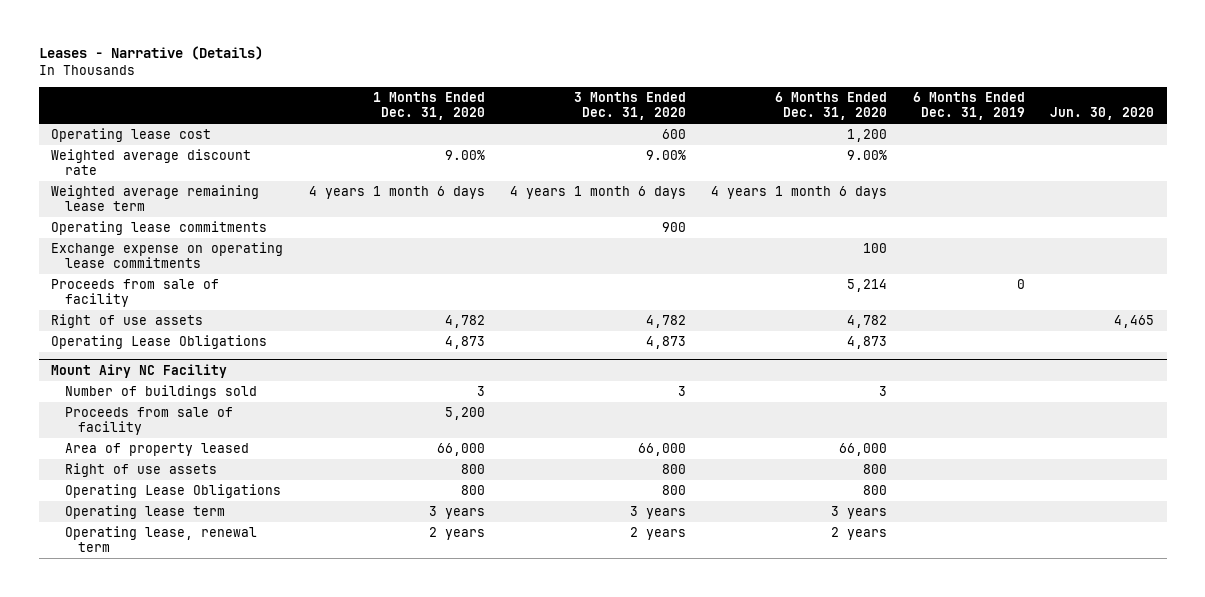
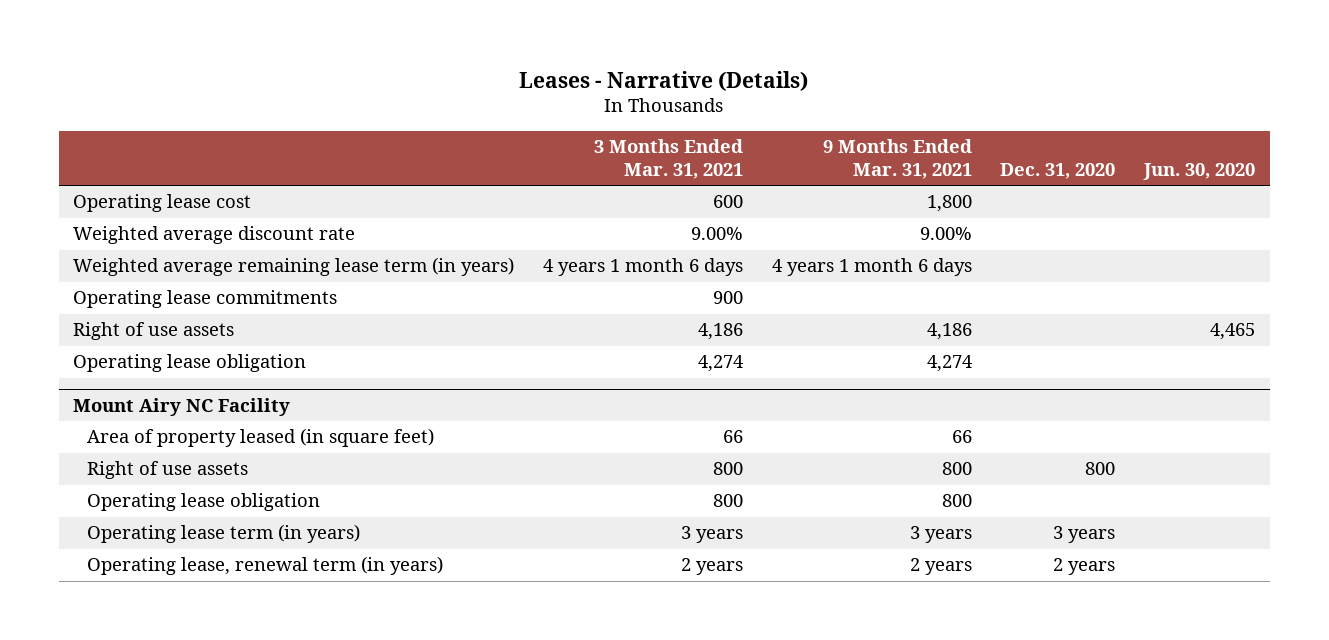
[372,91,485,121] 1 Months Ended Dec. 31, 2020 -> none
[574,91,687,121] 3 Months Ended Dec. 31, 2020 -> none
[775,91,888,121] 6 Months Ended Dec. 31, 2020 -> none
[912,91,1025,121] 6 Months Ended Dec. 31, 2019 -> none
none -> [594,139,744,180] 3 Months Ended Mar. 31, 2021
none -> [822,139,972,180] 9 Months Ended Mar. 31, 2021
none -> [1000,163,1116,180] Dec. 31, 2020
[51,184,260,212] Weighted average remaining lease term -> [73,257,515,277] Weighted average remaining lease term (in years)
[51,241,284,269] Exchange expense on operating lease commitments -> none
[51,278,220,308] Proceeds from sale of facility -> none
[51,334,268,349] Operating Lease Obligations -> [73,354,307,373] Operating lease obligation
[64,384,257,399] Number of buildings sold -> none
[64,406,233,436] Proceeds from sale of facility -> none
[64,442,249,456] Area of property leased -> [87,428,435,448] Area of property leased (in square feet)
[64,483,281,498] Operating Lease Obligations -> [87,493,321,512] Operating lease obligation
[64,504,225,519] Operating lease term -> [87,524,361,544] Operating lease term (in years)
[64,525,257,553] Operating lease, renewal term -> [87,556,444,576] Operating lease, renewal term (in years)

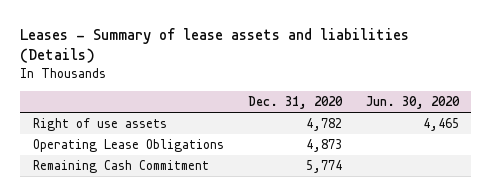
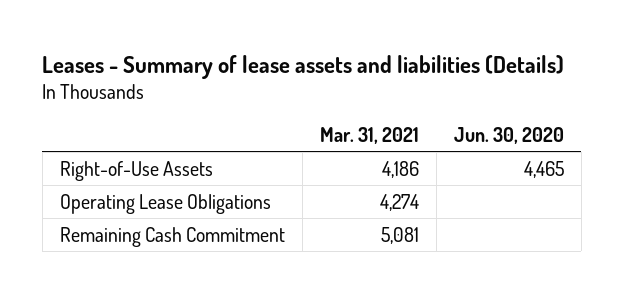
[247,95,343,109] Dec. 31, 2020 -> none
none -> [319,126,419,144] Mar. 31, 2021
[32,118,167,132] Right of use assets -> [59,160,213,181] Right-of-Use Assets

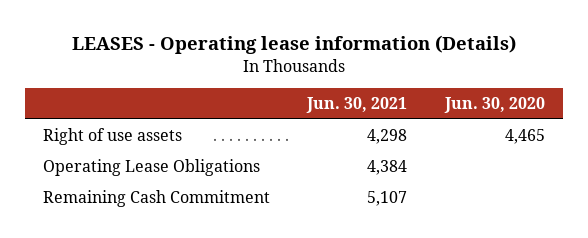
[42,54,565,79] Leases - Summary of lease assets and liabilities (Details) -> [71,34,516,54] LEASES - Operating lease information (Details)
[319,126,419,144] Mar. 31, 2021 -> none
none -> [306,97,408,114] Jun. 30, 2021
[59,160,213,181] Right-of-Use Assets -> [43,128,183,146] Right of use assets

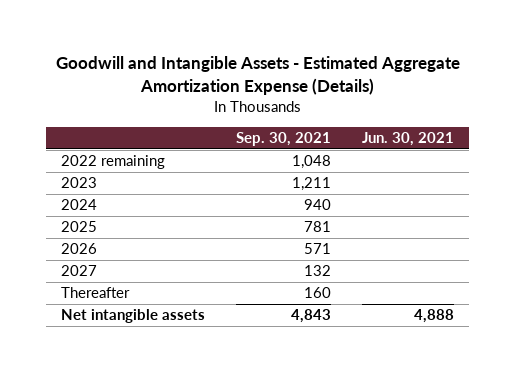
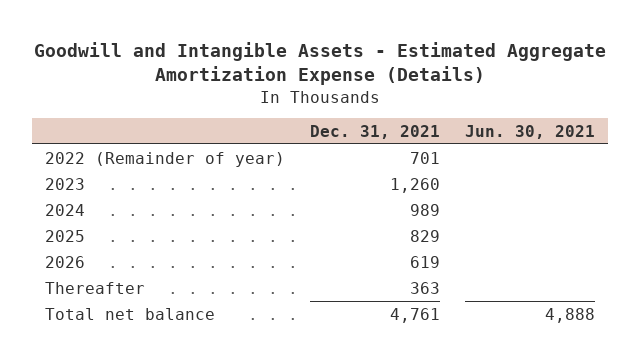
[236,132,332,147] Sep. 30, 2021 -> none
none -> [310,124,441,139] Dec. 31, 2021
[61,155,166,170] 2022 remaining -> [44,151,285,167] 2022 (Remainder of year)
[61,265,98,277] 2027 -> none
[61,309,206,324] Net intangible assets -> [44,307,215,320] Total net balance

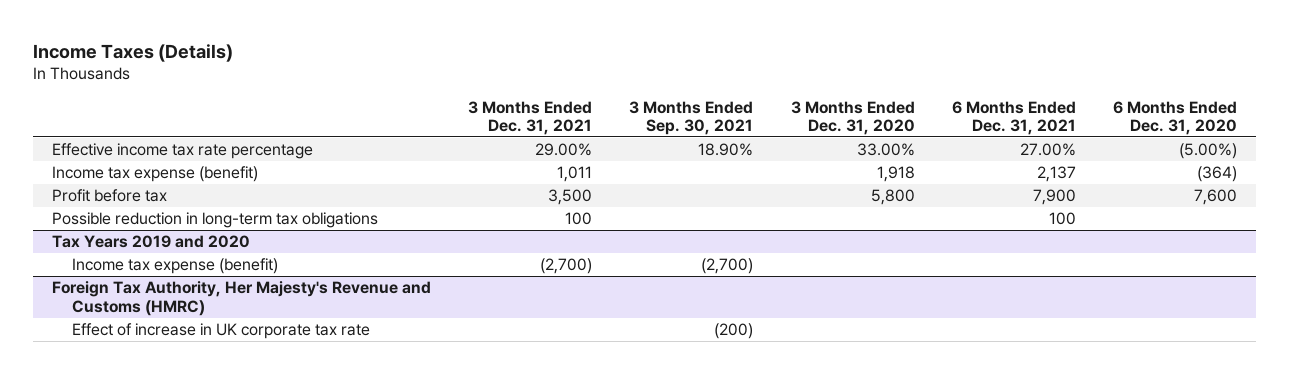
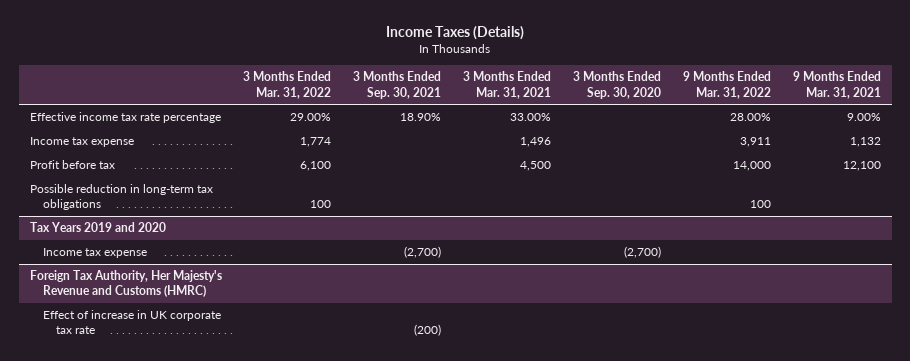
[467,100,592,136] 3 Months Ended Dec. 31, 2021 -> none
[790,100,915,136] 3 Months Ended Dec. 31, 2020 -> none
[951,100,1076,136] 6 Months Ended Dec. 31, 2021 -> none
[1113,100,1238,136] 6 Months Ended Dec. 31, 2020 -> none
none -> [243,71,332,99] 3 Months Ended Mar. 31, 2022
none -> [463,71,552,99] 3 Months Ended Mar. 31, 2021
none -> [572,71,661,99] 3 Months Ended Sep. 30, 2020
none -> [682,71,771,99] 9 Months Ended Mar. 31, 2022
none -> [792,71,881,99] 9 Months Ended Mar. 31, 2021
[51,166,258,183] Income tax expense (benefit) -> [29,137,134,148] Income tax expense
[71,258,278,275] Income tax expense (benefit) -> [42,248,147,259] Income tax expense

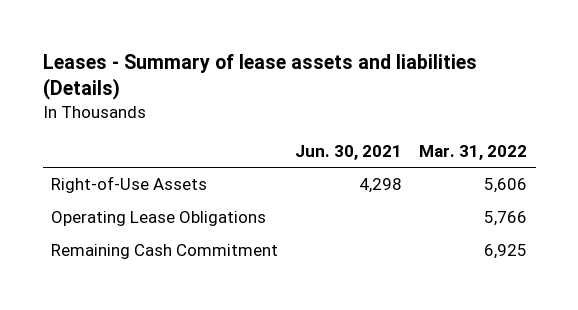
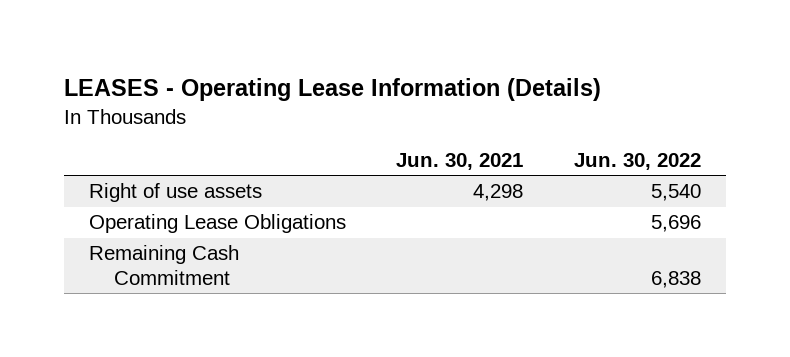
[42,53,477,100] Leases - Summary of lease assets and liabilities (Details) -> [64,78,602,102] LEASES - Operating Lease Information (Details)
[419,144,528,160] Mar. 31, 2022 -> none
none -> [573,152,701,170] Jun. 30, 2022
[51,176,208,194] Right-of-Use Assets -> [89,183,263,203] Right of use assets

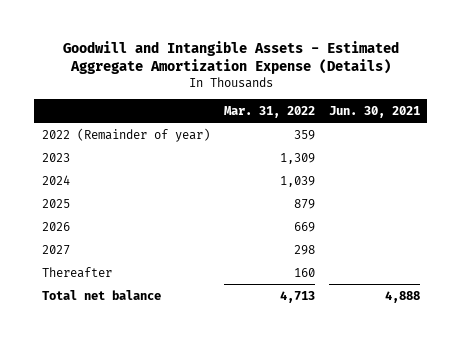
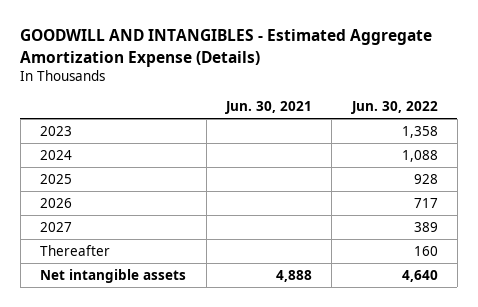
[62,40,399,75] Goodwill and Intangible Assets - Estimated Aggregate Amortization Expense (Details) -> [20,29,433,67] GOODWILL AND INTANGIBLES - Estimated Aggregate Amortization Expense (Details)
[223,105,315,118] Mar. 31, 2022 -> none
none -> [350,101,438,115] Jun. 30, 2022
[41,127,210,142] 2022 (Remainder of year) -> none
[41,289,161,300] Total net balance -> [40,268,187,283] Net intangible assets

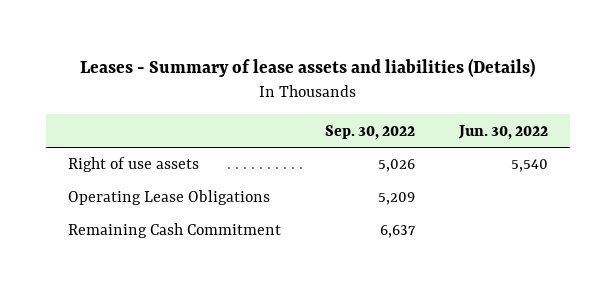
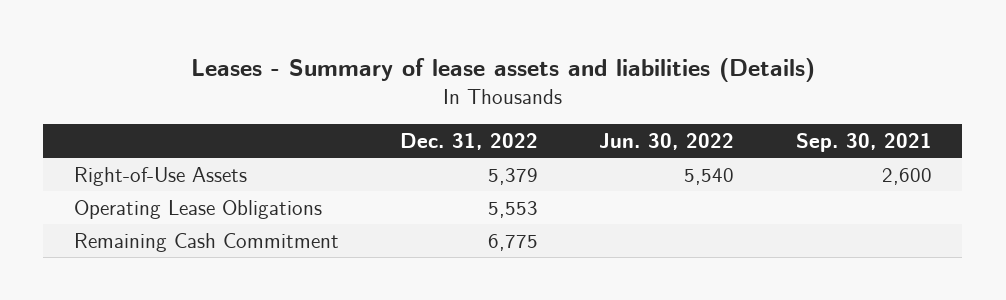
[324,124,415,140] Sep. 30, 2022 -> none
none -> [400,133,539,151] Dec. 31, 2022
none -> [795,133,932,153] Sep. 30, 2021
[67,157,199,173] Right of use assets -> [74,166,248,186] Right-of-Use Assets

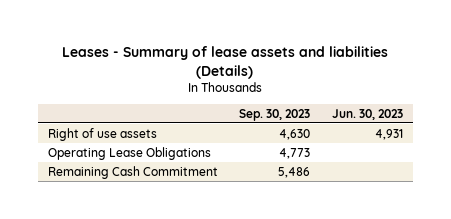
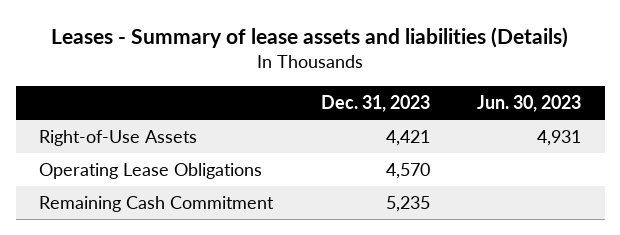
[239,108,311,121] Sep. 30, 2023 -> none
none -> [320,95,430,113] Dec. 31, 2023
[48,127,158,141] Right of use assets -> [39,130,198,147] Right-of-Use Assets

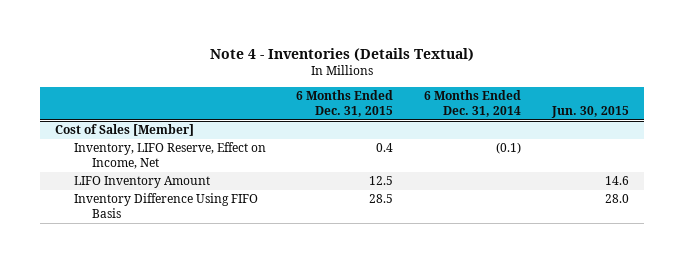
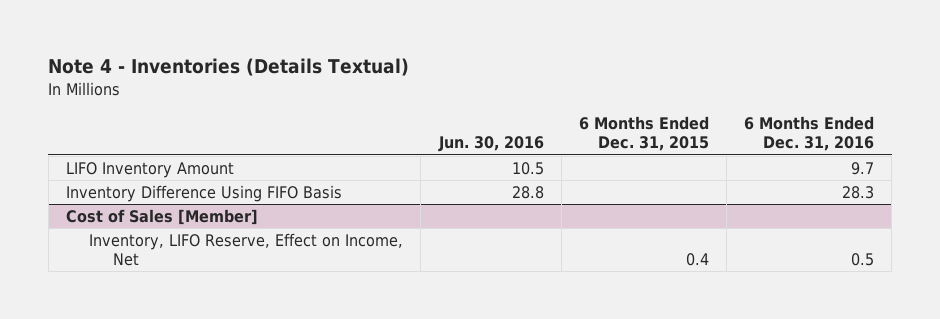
[423,90,521,118] 6 Months Ended Dec. 31, 2014 -> none
[550,106,629,119] Jun. 30, 2015 -> none
none -> [437,136,544,153] Jun. 30, 2016
none -> [744,116,875,152] 6 Months Ended Dec. 31, 2016
none -> [65,162,234,179] LIFO Inventory Amount
none -> [65,185,342,203] Inventory Difference Using FIFO Basis
[73,176,210,189] LIFO Inventory Amount -> none
[73,193,258,219] Inventory Difference Using FIFO Basis -> none

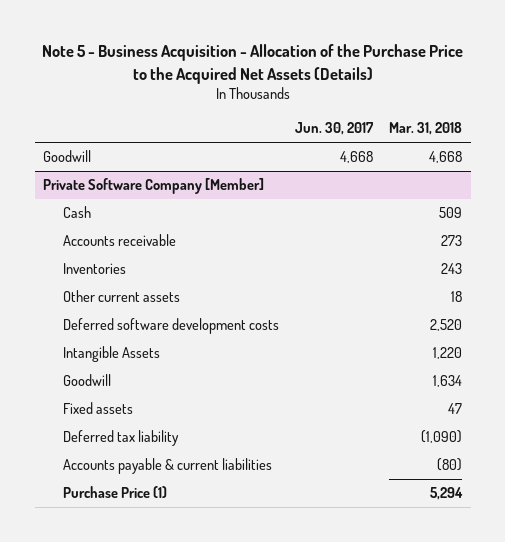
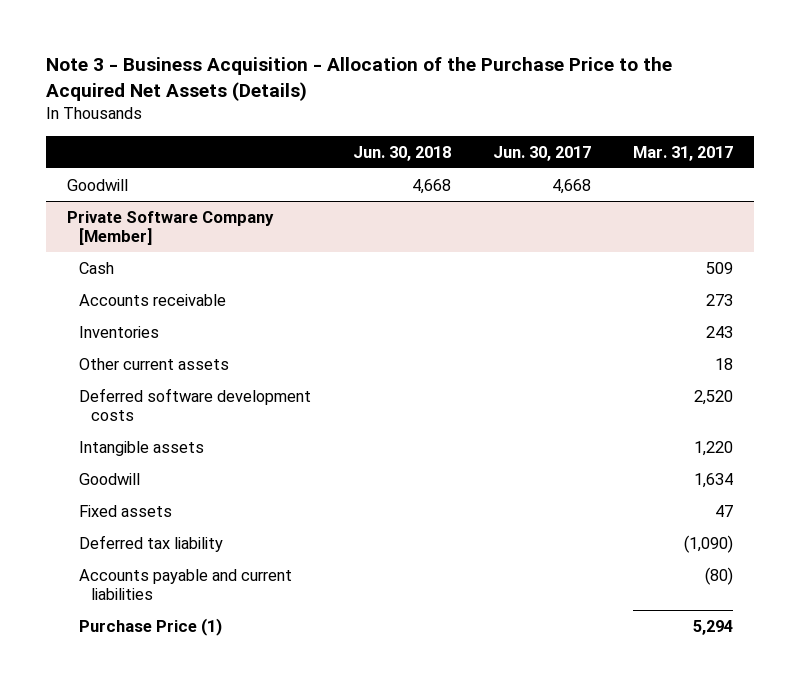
[41,44,463,84] Note 5 - Business Acquisition - Allocation of the Purchase Price to the Acquired Net Assets (Details) -> [45,57,672,102] Note 3 - Business Acquisition - Allocation of the Purchase Price to the Acquired Net Assets (Details)
[389,122,463,136] Mar. 31, 2018 -> none
none -> [353,145,452,161] Jun. 30, 2018
none -> [633,145,734,161] Mar. 31, 2017
[63,346,161,363] Intangible Assets -> [79,440,205,456] Intangible assets
[63,458,273,475] Accounts payable & current liabilities -> [79,568,293,600] Accounts payable and current liabilities

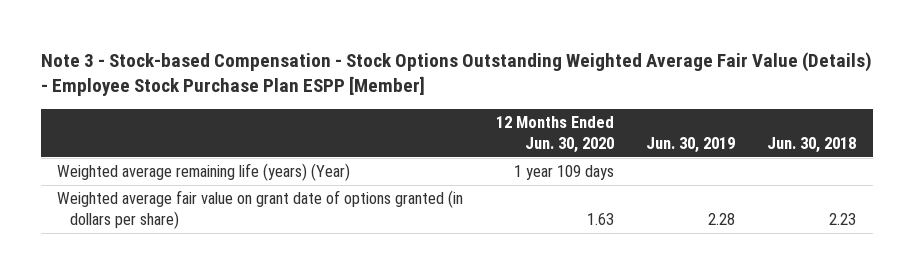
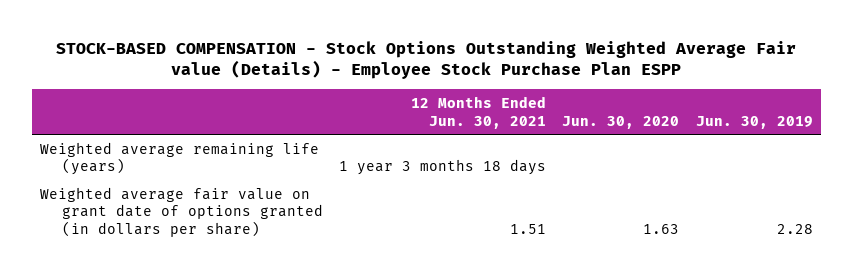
[41,51,873,97] Note 3 - Stock-based Compensation - Stock Options Outstanding Weighted Average Fair Value (Details) - Employee Stock Purchase Plan ESPP [Member] -> [56,40,797,80] STOCK-BASED COMPENSATION - Stock Options Outstanding Weighted Average Fair value (Details) - Employee Stock Purchase Plan ESPP
[495,115,614,153] 12 Months Ended Jun. 30, 2020 -> none
[767,136,857,153] Jun. 30, 2018 -> none
none -> [411,96,547,129] 12 Months Ended Jun. 30, 2021
none -> [562,115,680,129] Jun. 30, 2020
[57,163,351,182] Weighted average remaining life (years) (Year) -> [40,141,320,176] Weighted average remaining life (years)

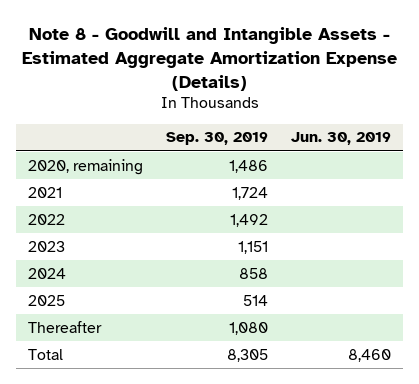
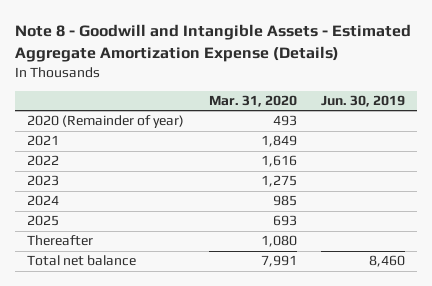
[166,132,269,146] Sep. 30, 2019 -> none
none -> [208,95,297,108] Mar. 31, 2020
[27,158,143,175] 2020, remaining -> [27,115,185,129] 2020 (Remainder of year)
[27,348,63,360] Total -> [27,255,137,267] Total net balance

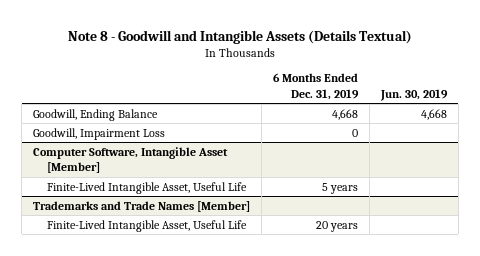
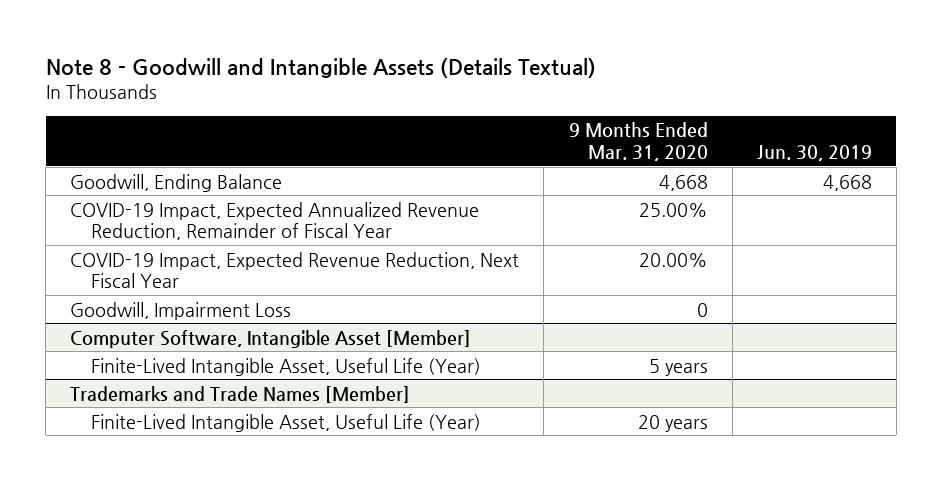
[273,73,360,100] 6 Months Ended Dec. 31, 2019 -> none
none -> [568,122,708,161] 9 Months Ended Mar. 31, 2020
none -> [70,201,480,241] COVID-19 Impact, Expected Annualized Revenue Reduction, Remainder of Fiscal Year
none -> [70,251,520,289] COVID-19 Impact, Expected Revenue Reduction, Next Fiscal Year
[46,181,247,194] Finite-Lived Intangible Asset, Useful Life -> [91,357,482,376] Finite-Lived Intangible Asset, Useful Life (Year)
[46,219,247,232] Finite-Lived Intangible Asset, Useful Life -> [91,413,482,432] Finite-Lived Intangible Asset, Useful Life (Year)

